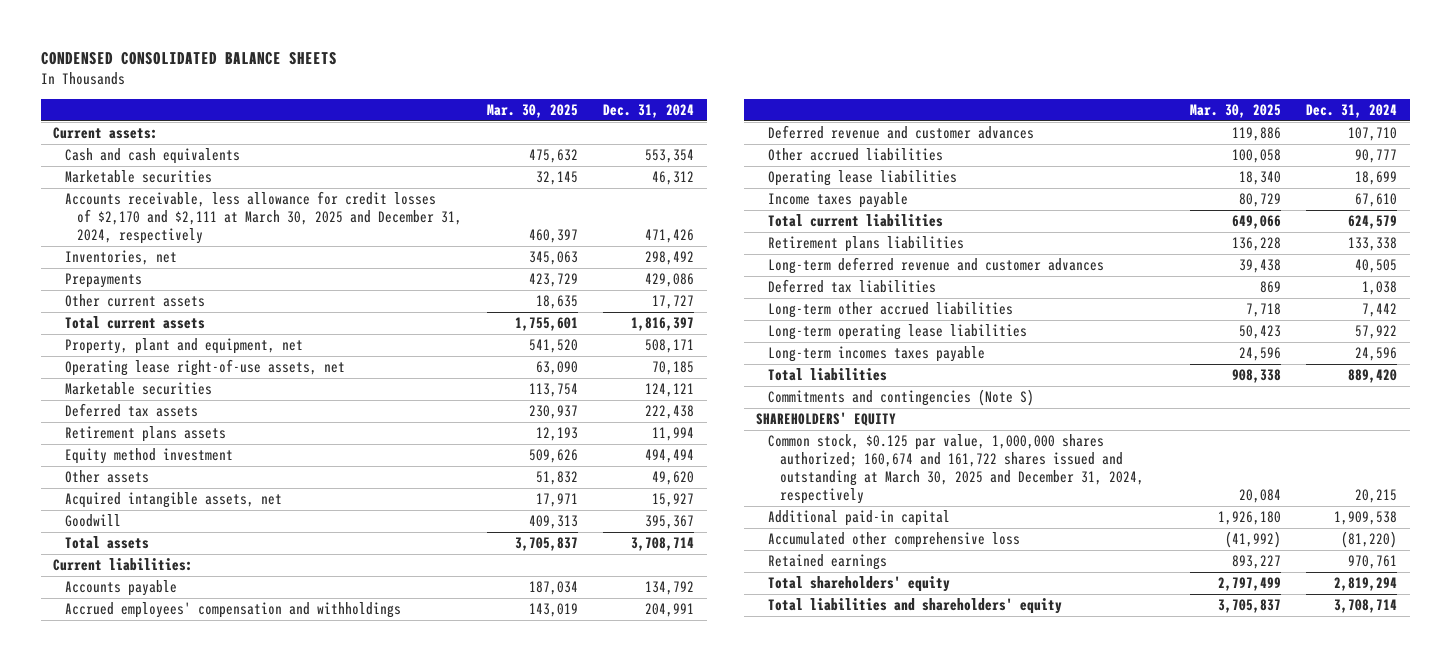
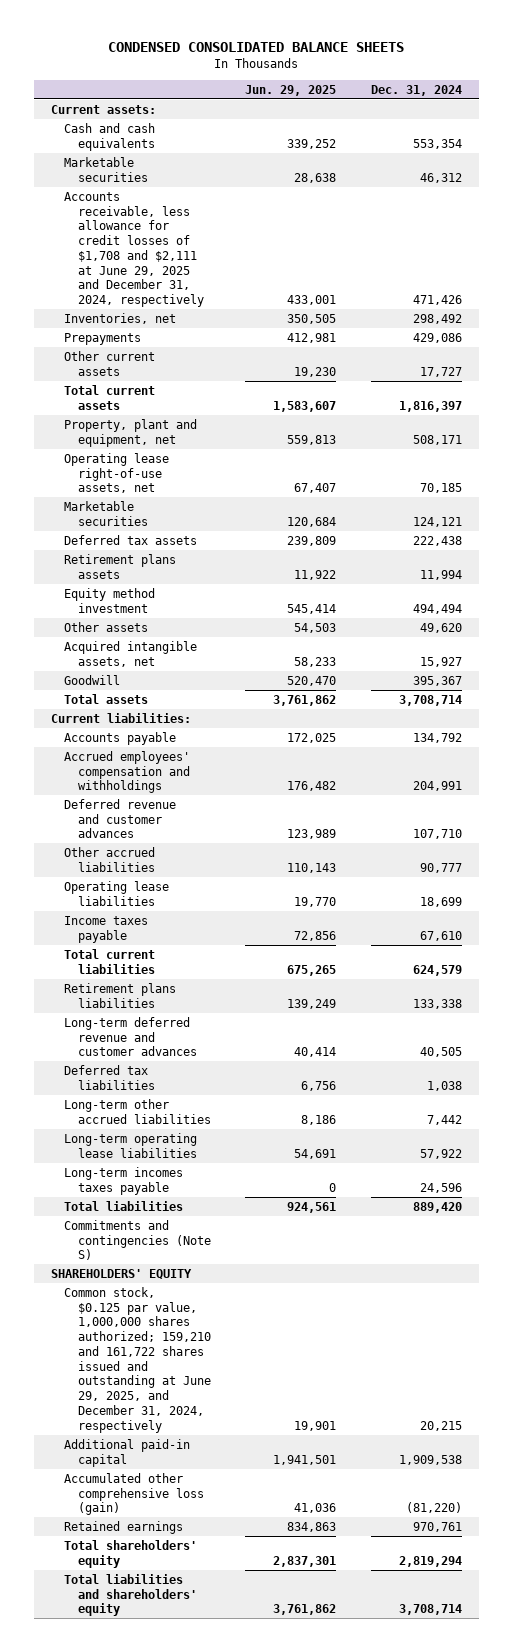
[487,103,579,118] Mar. 30, 2025 -> none
none -> [245,84,337,96] Jun. 29, 2025
[65,191,463,245] Accounts receivable, less allowance for credit losses of $2,170 and $2,111 at March 30, 2025 and December 31, 2024, respectively -> [64,191,204,308] Accounts receivable, less allowance for credit losses of $1,708 and $2,111 at June 29, 2025 and December 31, 2024, respectively
[768,434,1145,504] Common stock, $0.125 par value, 1,000,000 shares authorized; 160,674 and 161,722 shares issued and outstanding at March 30, 2025 and December 31, 2024, respectively -> [64,1286,211,1433] Common stock, $0.125 par value, 1,000,000 shares authorized; 159,210 and 161,722 shares issued and outstanding at June 29, 2025, and December 31, 2024, respectively
[768,532,1021,549] Accumulated other comprehensive loss -> [64,1472,204,1516] Accumulated other comprehensive loss (gain)

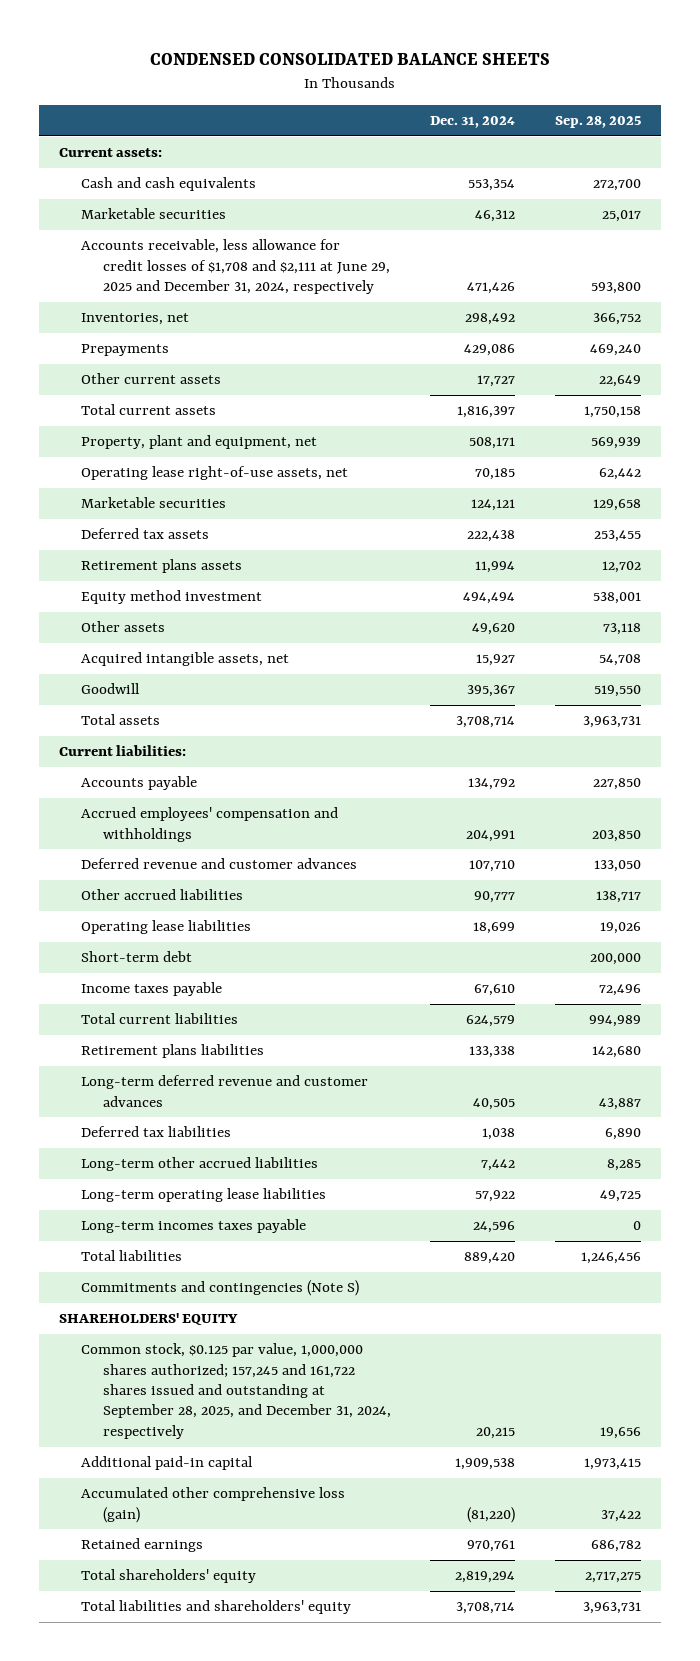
[245,84,337,96] Jun. 29, 2025 -> none
none -> [555,116,642,129] Sep. 28, 2025
none -> [80,951,192,963] Short-term debt
[64,1286,211,1433] Common stock, $0.125 par value, 1,000,000 shares authorized; 159,210 and 161,722 shares issued and outstanding at June 29, 2025, and December 31, 2024, respectively -> [80,1343,391,1439] Common stock, $0.125 par value, 1,000,000 shares authorized; 157,245 and 161,722 shares issued and outstanding at September 28, 2025, and December 31, 2024, respectively

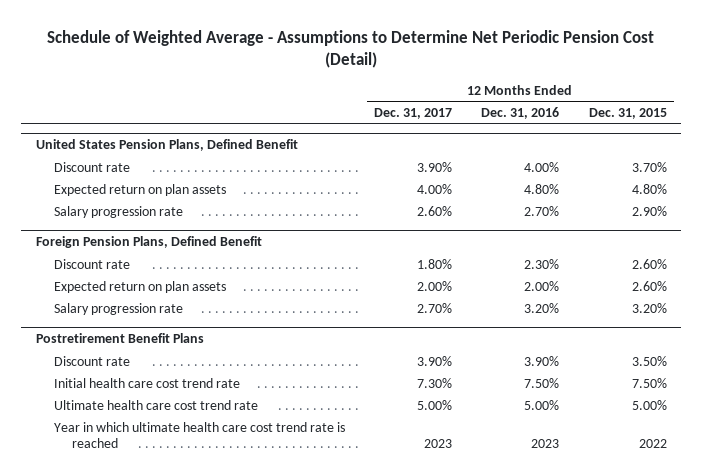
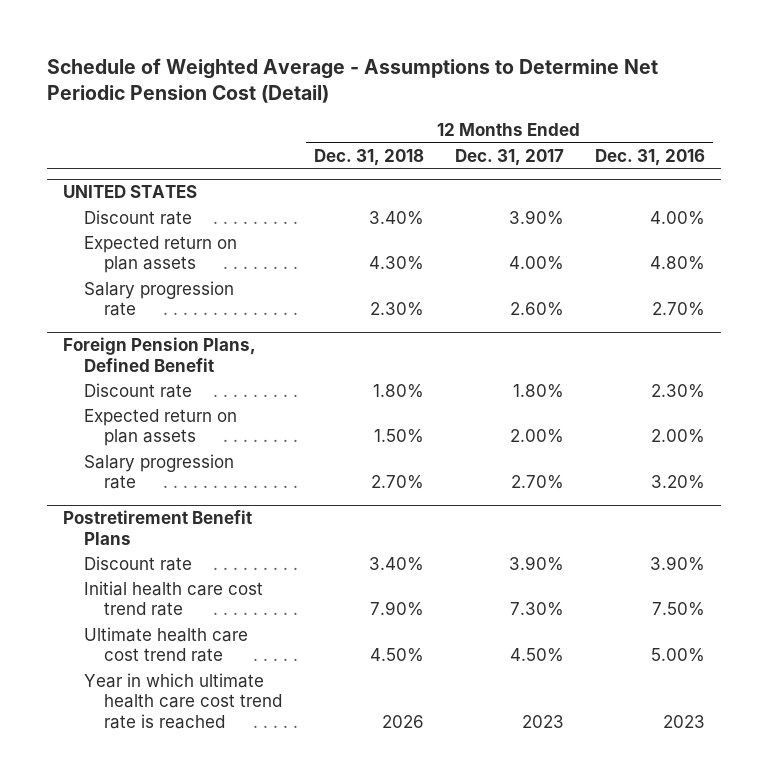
[588,108,667,120] Dec. 31, 2015 -> none
none -> [313,148,424,166] Dec. 31, 2018
[35,138,298,151] United States Pension Plans, Defined Benefit -> none
none -> [62,185,197,199] UNITED STATES
[417,399,453,410] 5.00% -> [509,648,564,663] 4.50%

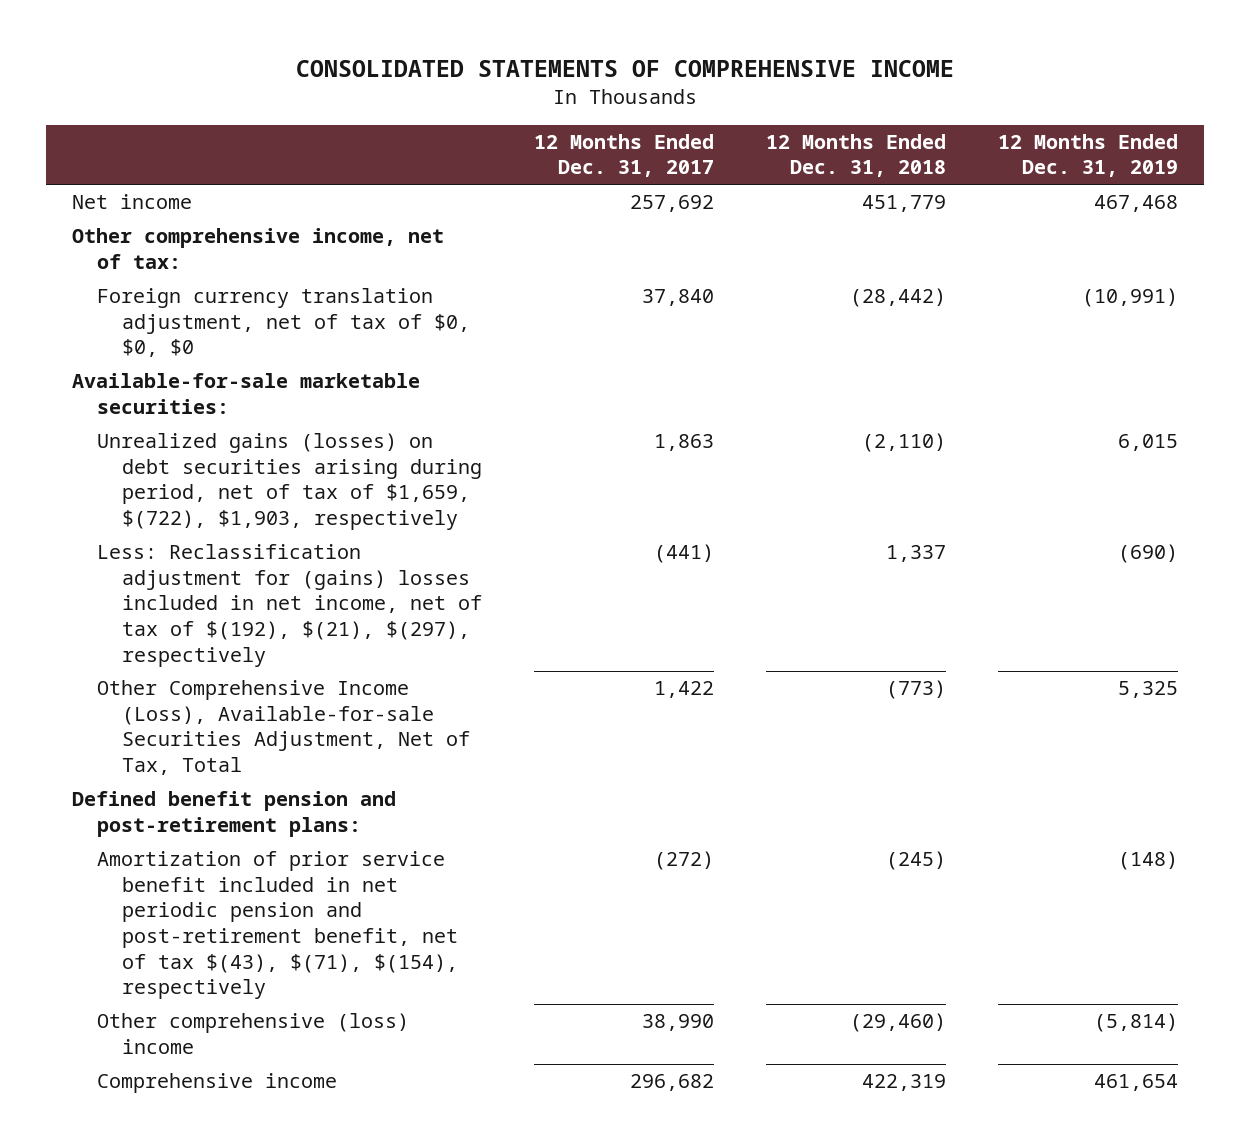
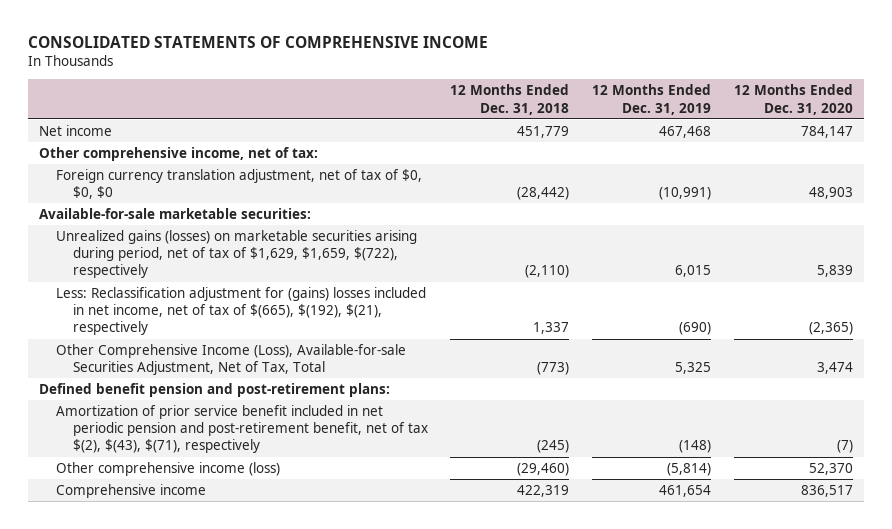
[533,133,714,178] 12 Months Ended Dec. 31, 2017 -> none
none -> [733,84,853,115] 12 Months Ended Dec. 31, 2020
[96,433,482,530] Unrealized gains (losses) on debt securities arising during period, net of tax of $1,659, $(722), $1,903, respectively -> [55,229,417,279] Unrealized gains (losses) on marketable securities arising during period, net of tax of $1,629, $1,659, $(722), respectively
[96,544,482,667] Less: Reclassification adjustment for (gains) losses included in net income, net of tax of $(192), $(21), $(297), respectively -> [55,286,426,336] Less: Reclassification adjustment for (gains) losses included in net income, net of tax of $(665), $(192), $(21), respectively
[96,851,458,1000] Amortization of prior service benefit included in net periodic pension and post-retirement benefit, net of tax $(43), $(71), $(154), respectively -> [55,404,428,454] Amortization of prior service benefit included in net periodic pension and post-retirement benefit, net of tax $(2), $(43), $(71), respectively
[96,1013,409,1054] Other comprehensive (loss) income -> [55,461,280,476] Other comprehensive income (loss)

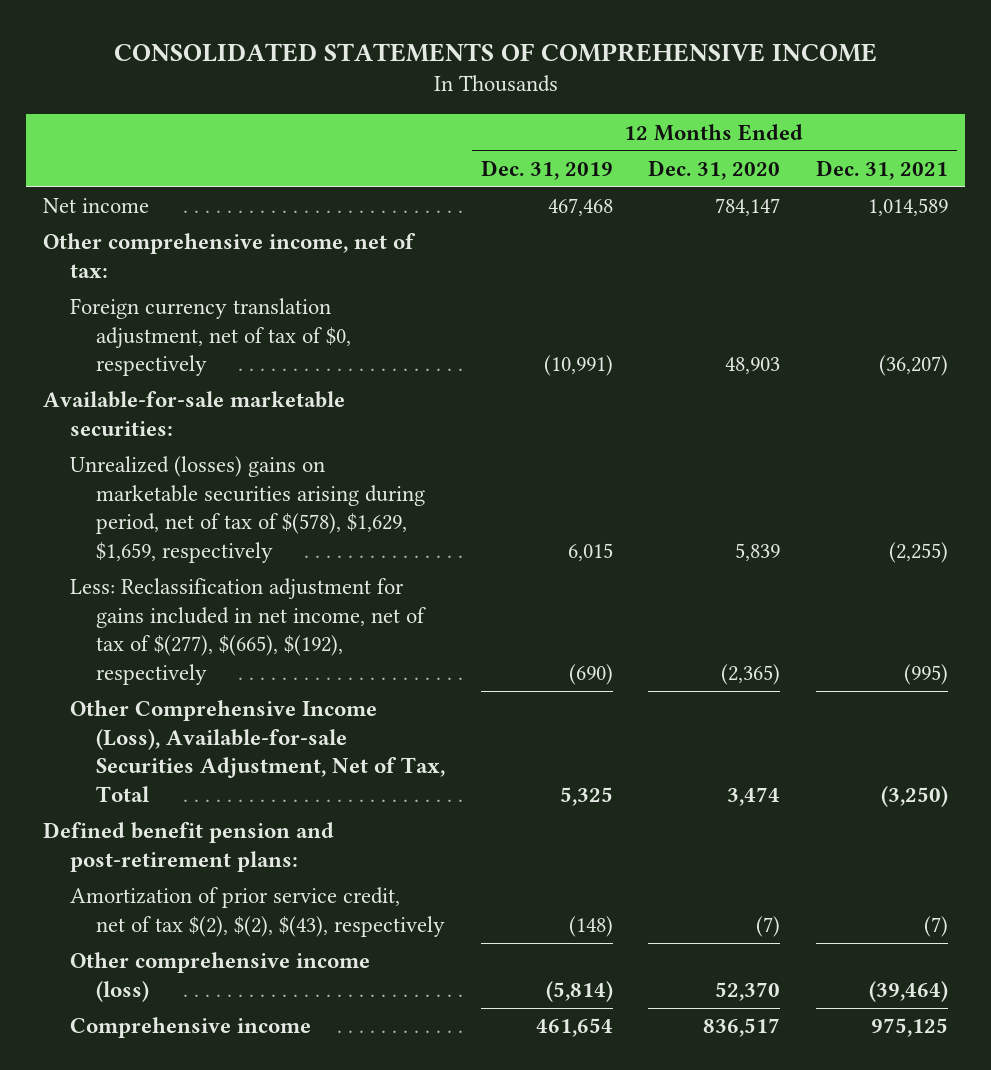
[450,84,570,115] 12 Months Ended Dec. 31, 2018 -> none
none -> [815,159,948,180] Dec. 31, 2021
[55,168,422,200] Foreign currency translation adjustment, net of tax of $0, $0, $0 -> [69,298,352,377] Foreign currency translation adjustment, net of tax of $0, respectively
[55,229,417,279] Unrealized gains (losses) on marketable securities arising during period, net of tax of $1,629, $1,659, $(722), respectively -> [69,456,426,563] Unrealized (losses) gains on marketable securities arising during period, net of tax of $(578), $1,629, $1,659, respectively
[55,286,426,336] Less: Reclassification adjustment for (gains) losses included in net income, net of tax of $(665), $(192), $(21), respectively -> [69,578,427,685] Less: Reclassification adjustment for gains included in net income, net of tax of $(277), $(665), $(192), respectively
[55,404,428,454] Amortization of prior service benefit included in net periodic pension and post-retirement benefit, net of tax $(2), $(43), $(71), respectively -> [69,887,446,937] Amortization of prior service credit, net of tax $(2), $(2), $(43), respectively

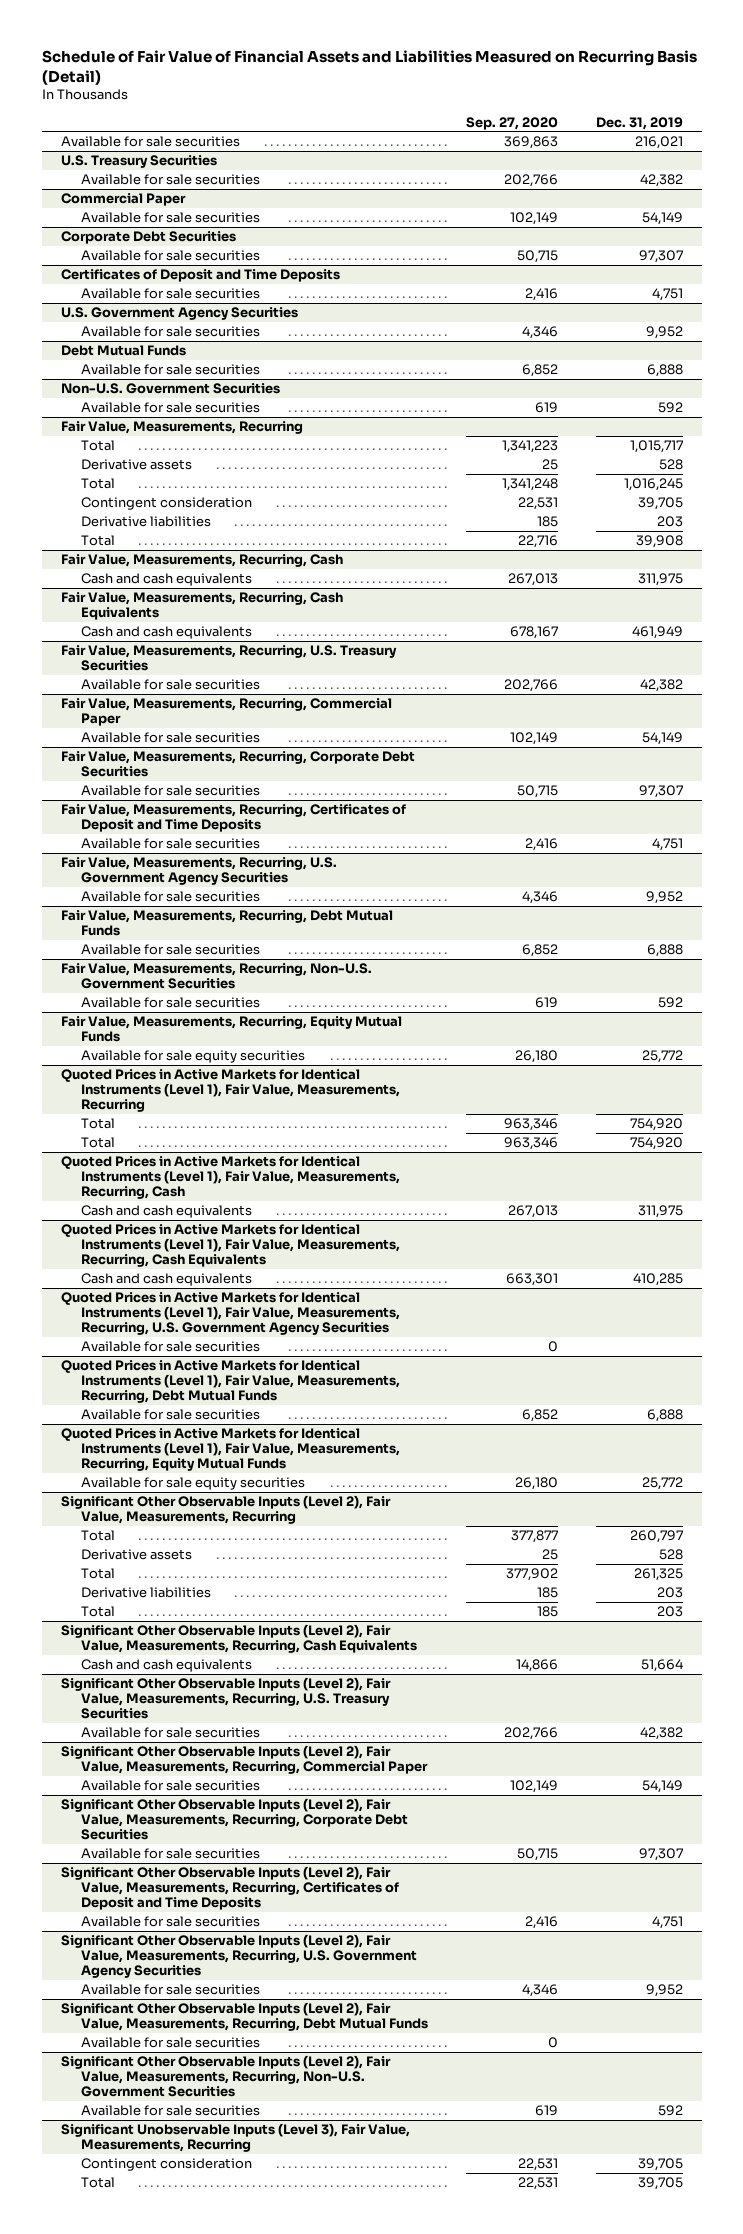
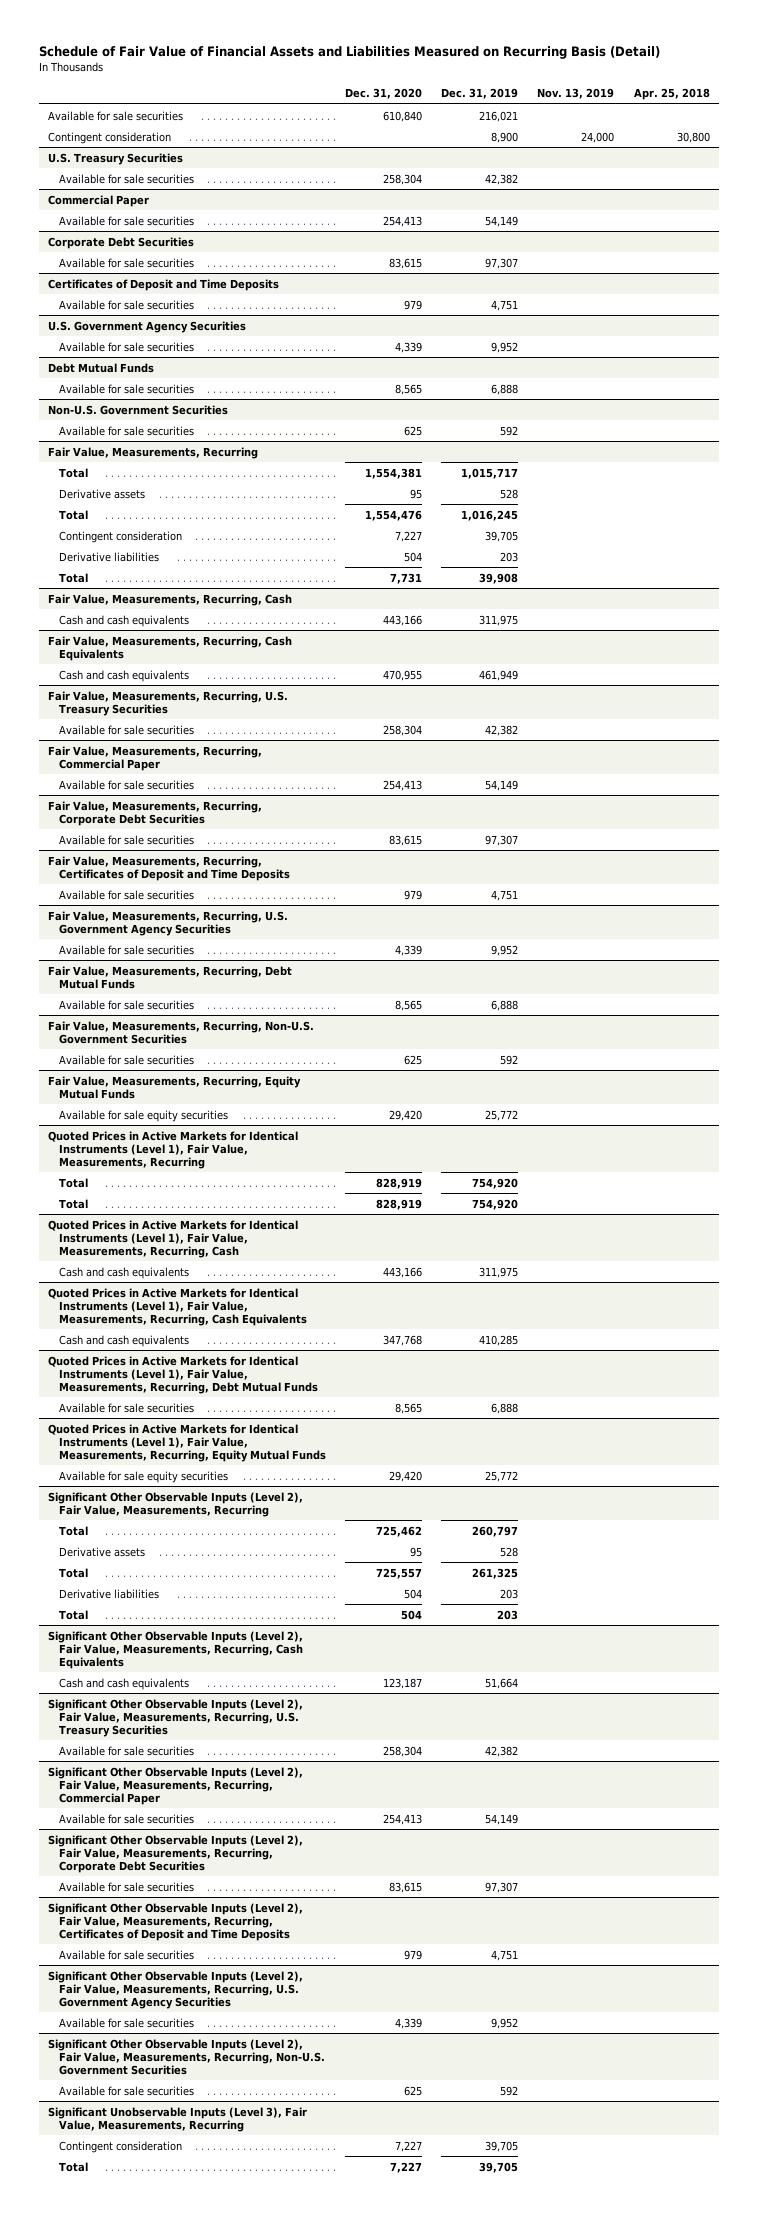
[465,116,558,130] Sep. 27, 2020 -> none
none -> [345,88,423,100] Dec. 31, 2020
none -> [537,88,615,100] Nov. 13, 2019
none -> [633,88,710,101] Apr. 25, 2018
none -> [48,131,172,144] Contingent consideration
[60,1292,401,1336] Quoted Prices in Active Markets for Identical Instruments (Level 1), Fair Value, Measurements, Recurring, U.S. Government Agency Securities -> none
[81,1341,261,1353] Available for sale securities -> none
[60,2002,429,2032] Significant Other Observable Inputs (Level 2), Fair Value, Measurements, Recurring, Debt Mutual Funds -> none
[81,2037,261,2049] Available for sale securities -> none

